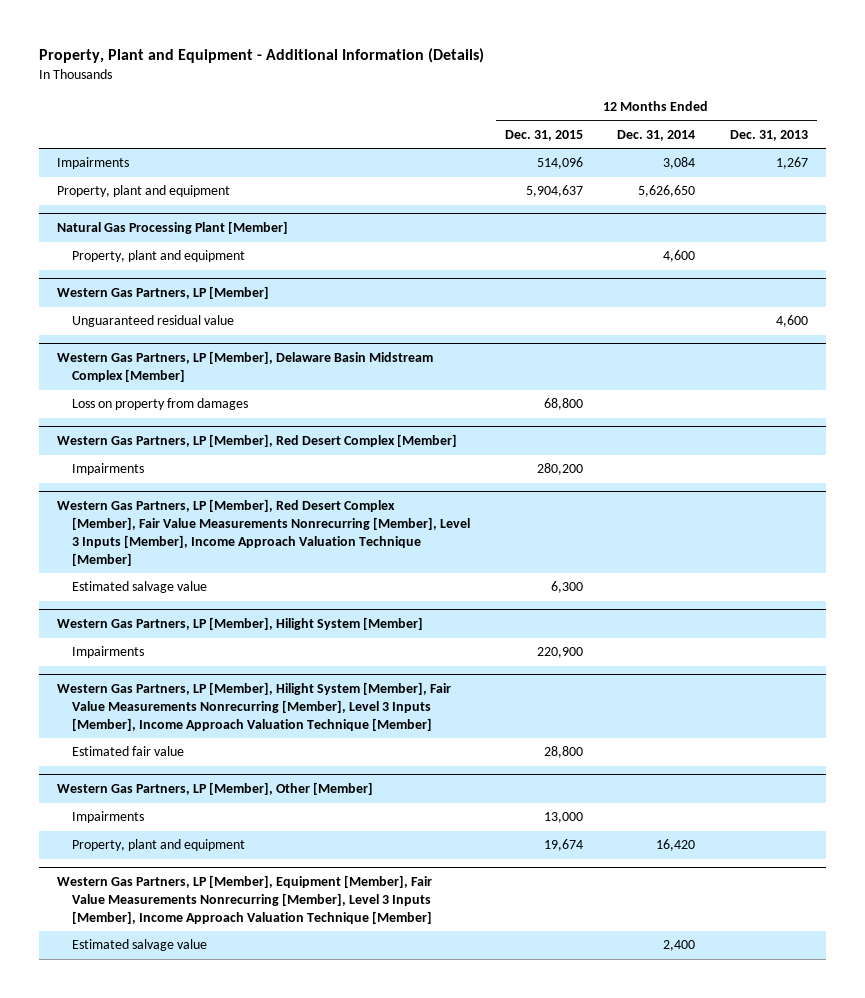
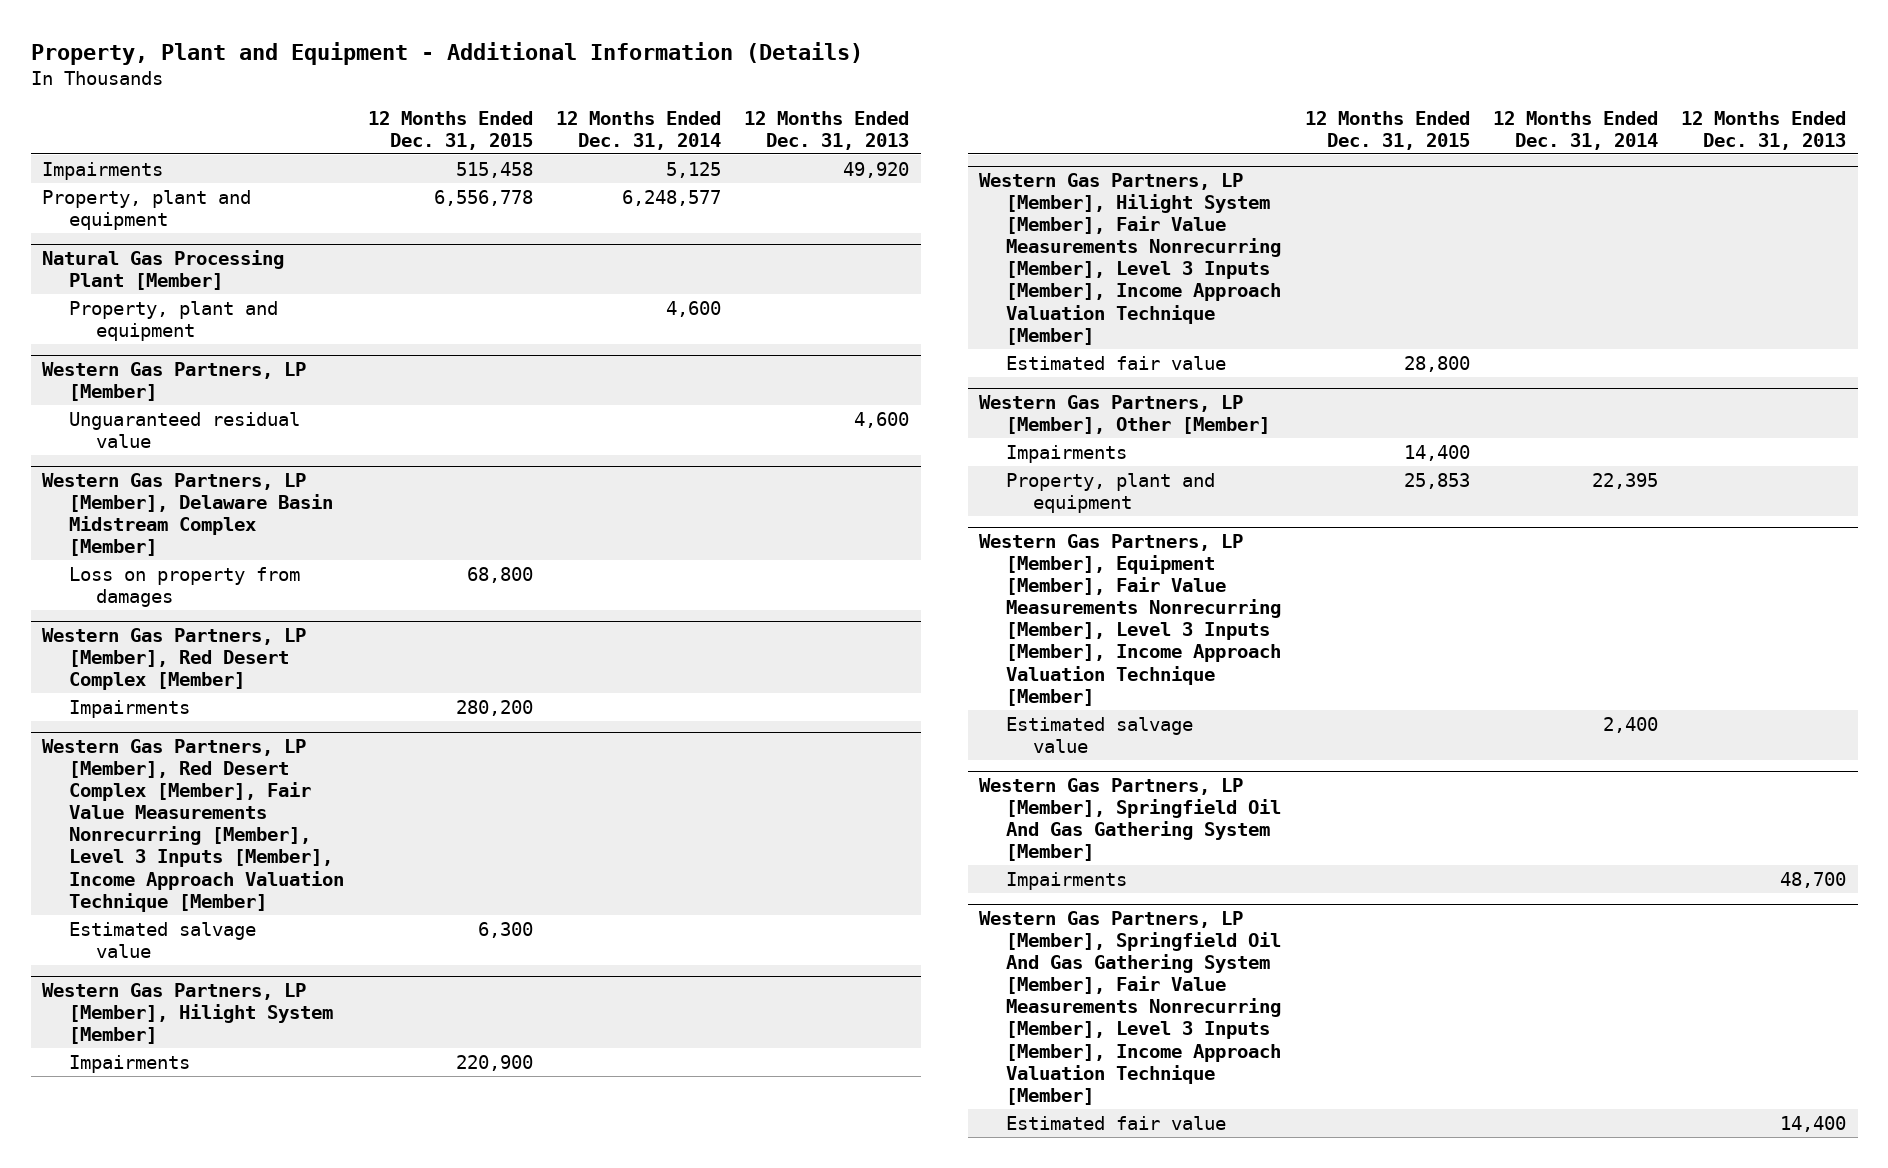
[536,157,583,170] 514,096 -> [455,161,533,178] 515,458
[663,157,696,170] 3,084 -> [665,161,721,178] 5,125
[776,157,809,170] 1,267 -> [843,161,910,178] 49,920
[525,185,583,198] 5,904,637 -> [433,189,533,206] 6,556,778
[638,185,696,198] 5,626,650 -> [621,189,721,206] 6,248,577
[543,812,583,824] 13,000 -> [1403,444,1470,461] 14,400
[543,839,583,852] 19,674 -> [1403,472,1470,489] 25,853
[656,839,696,852] 16,420 -> [1591,472,1658,489] 22,395
none -> [979,777,1282,862] Western Gas Partners, LP [Member], Springfield Oil And Gas Gathering System [Member]
none -> [1006,871,1128,890] Impairments
none -> [979,910,1282,1105] Western Gas Partners, LP [Member], Springfield Oil And Gas Gathering System [Member], Fair Value Measurements Nonrecurring [Member], Level 3 Inputs [Member], Income Approach Valuation Technique [Member]
none -> [1006,1115,1227,1130] Estimated fair value

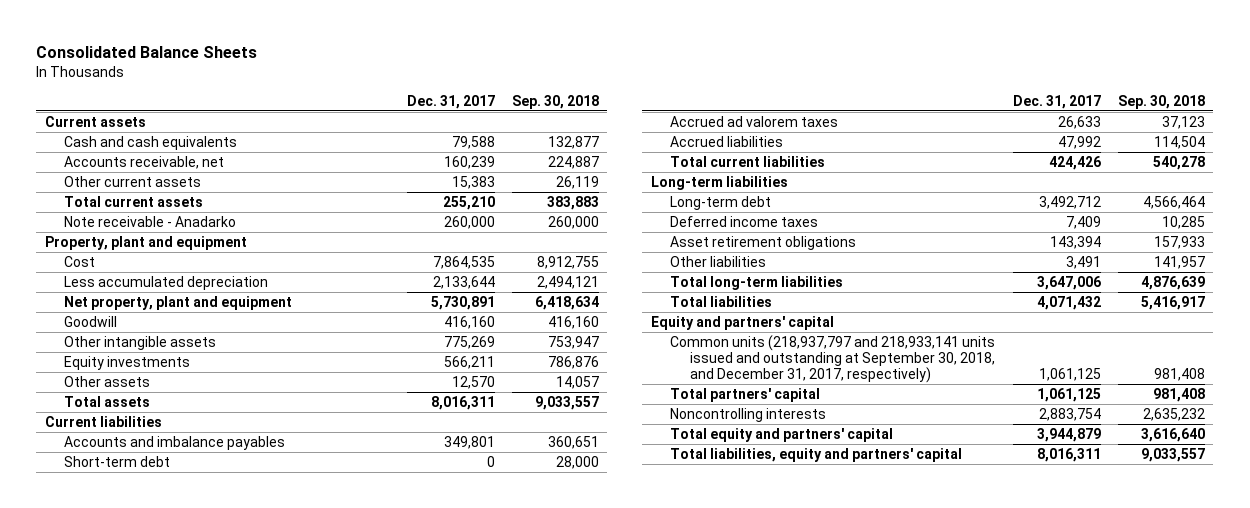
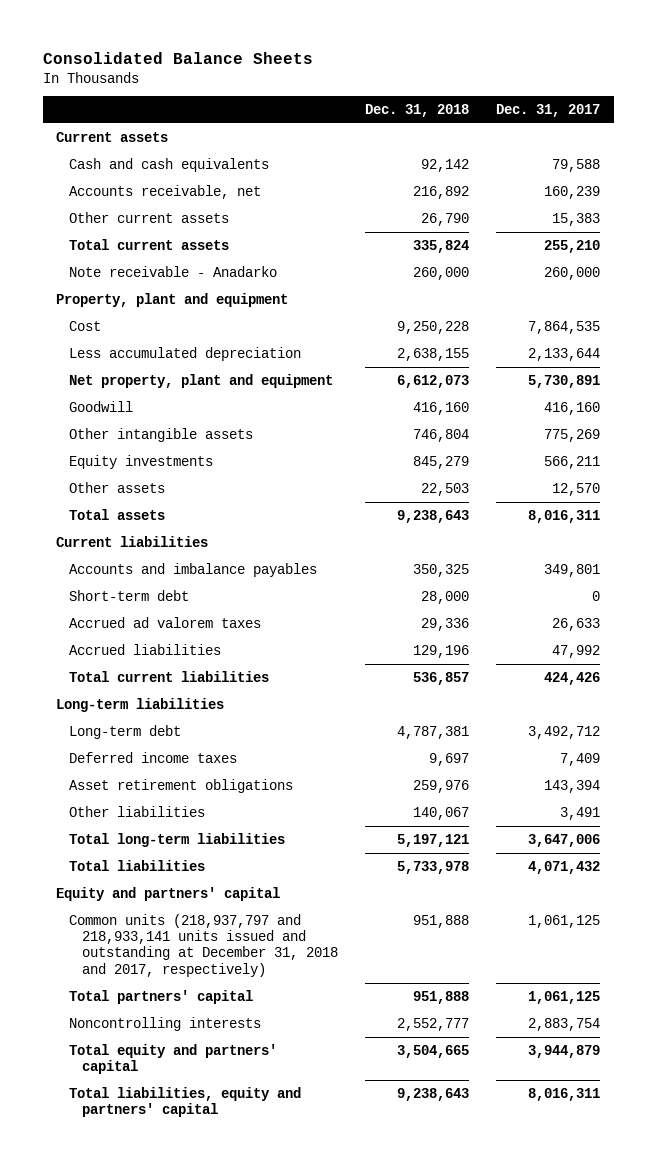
[511,94,599,109] Sep. 30, 2018 -> none
none -> [365,104,470,118] Dec. 31, 2018
[670,334,996,384] Common units (218,937,797 and 218,933,141 units issued and outstanding at September 30, 2018, and December 31, 2017, respectively) -> [68,913,338,977] Common units (218,937,797 and 218,933,141 units issued and outstanding at December 31, 2018 and 2017, respectively)

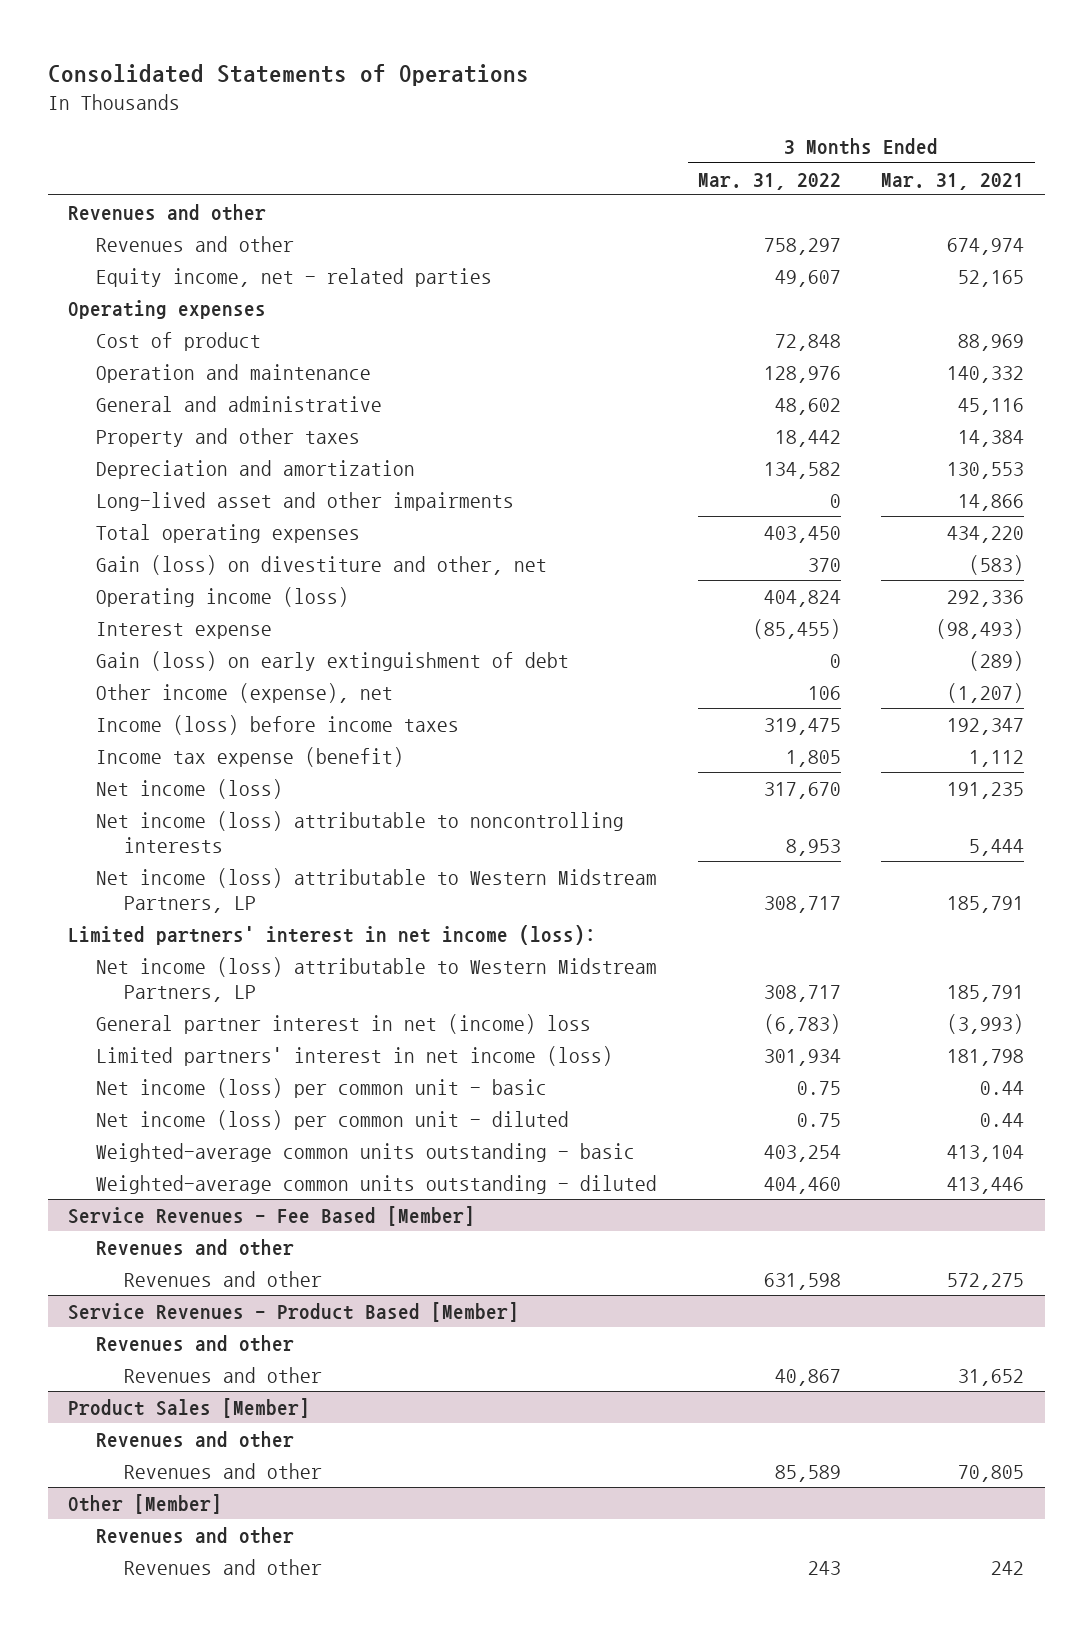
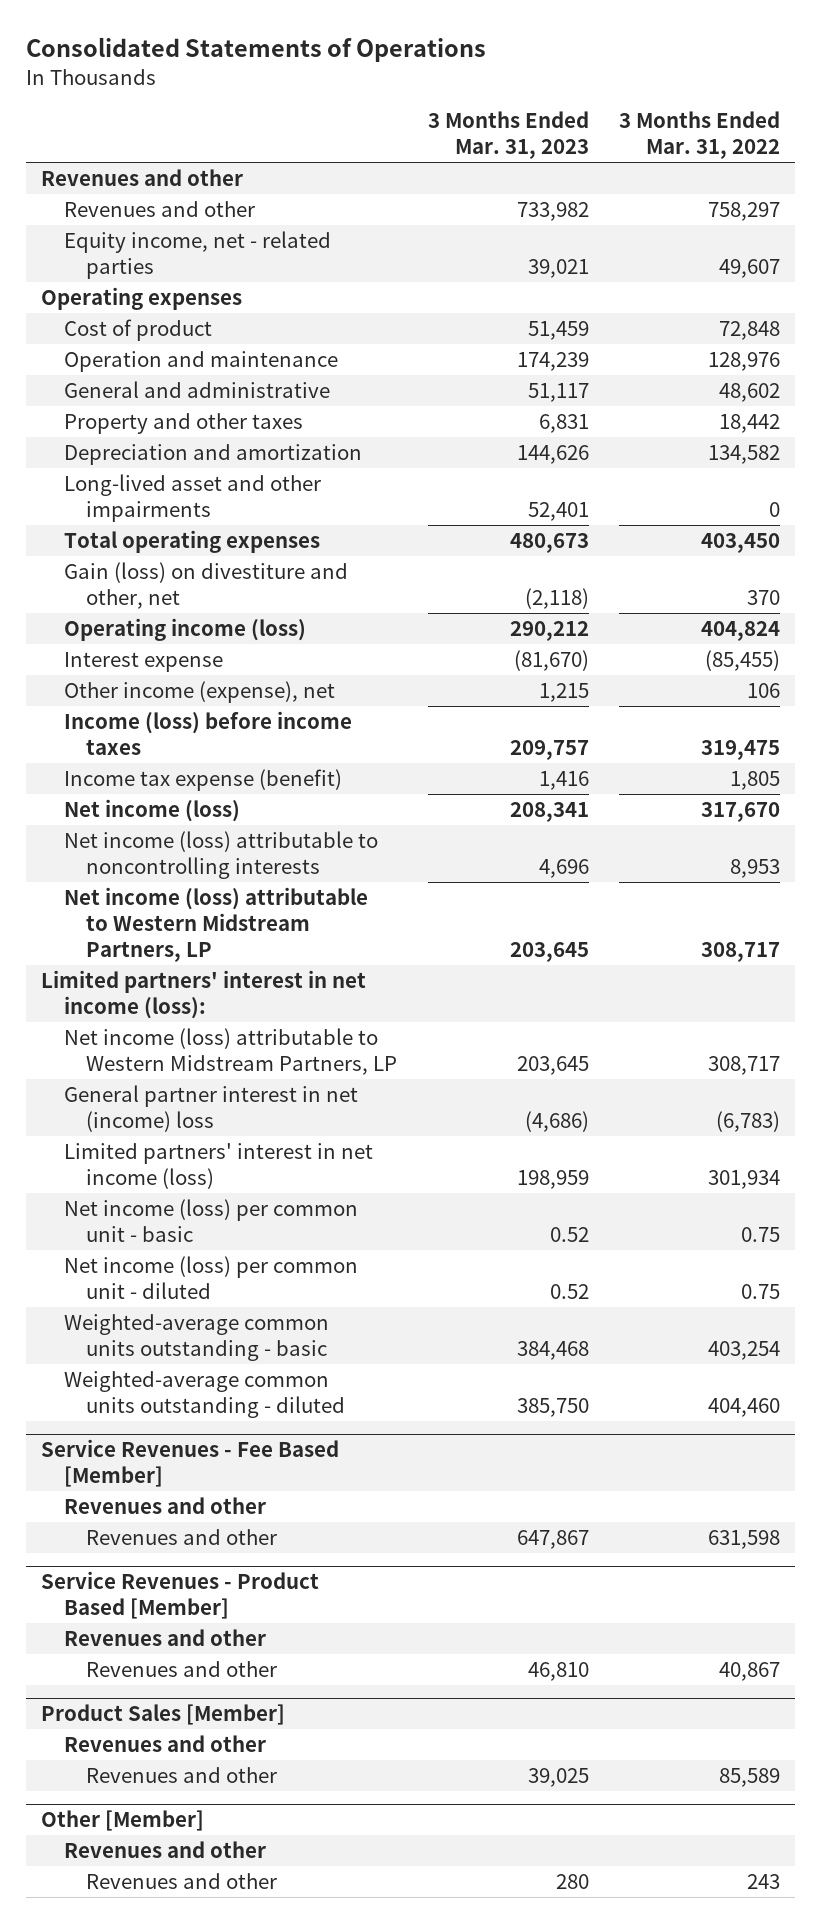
[881,172,1025,190] Mar. 31, 2021 -> none
none -> [427,111,589,160] 3 Months Ended Mar. 31, 2023
[96,650,570,671] Gain (loss) on early extinguishment of debt -> none

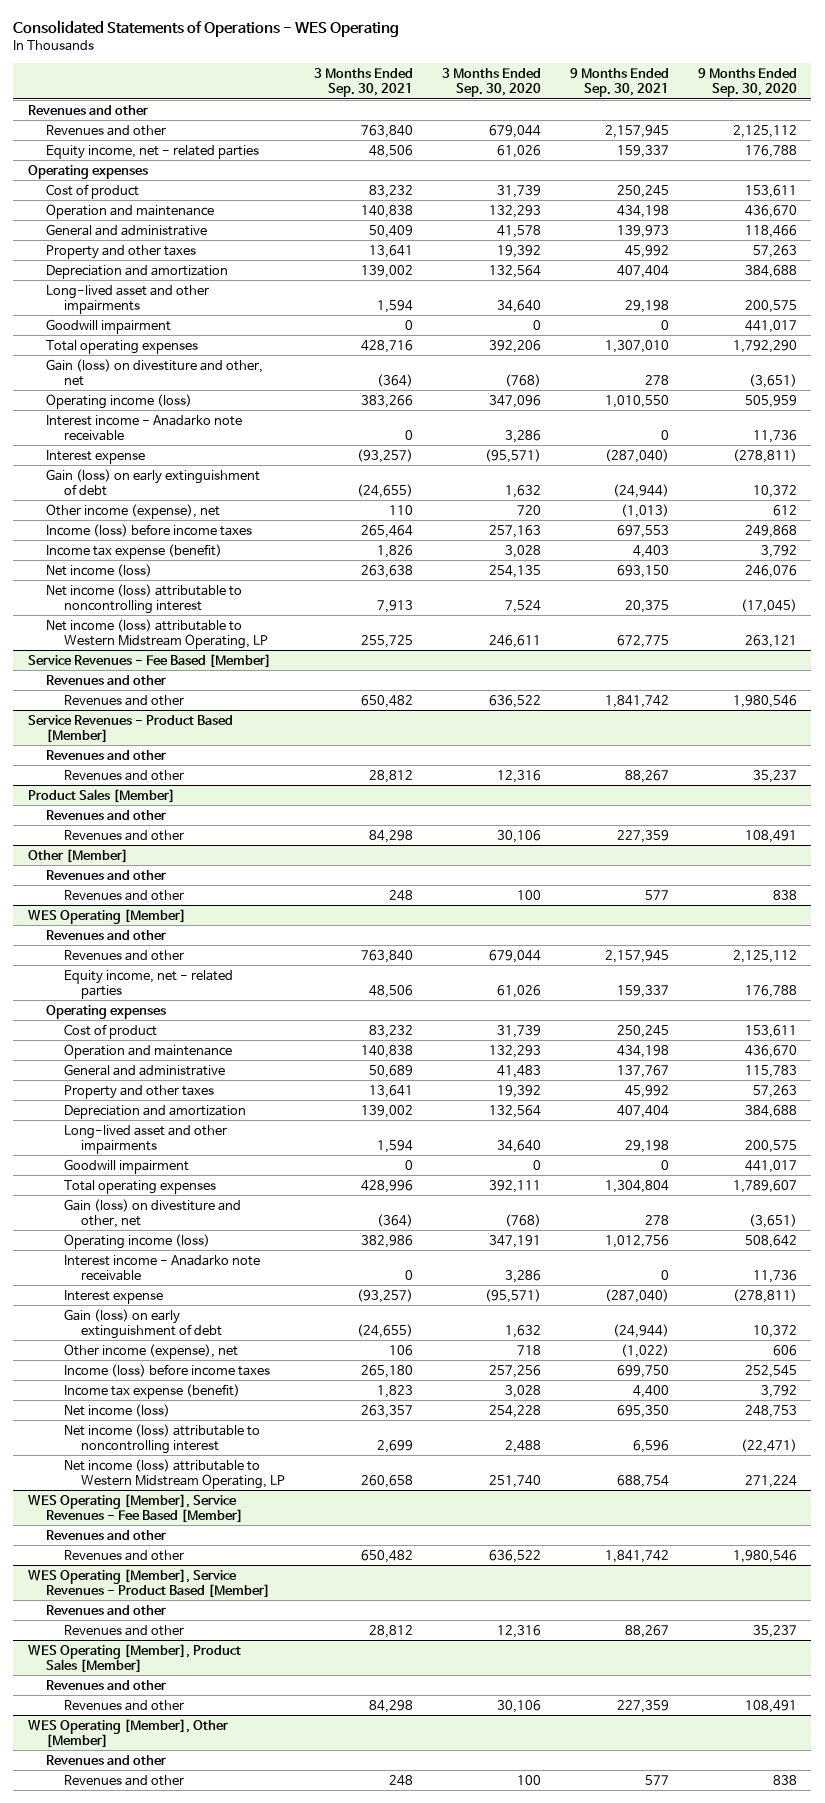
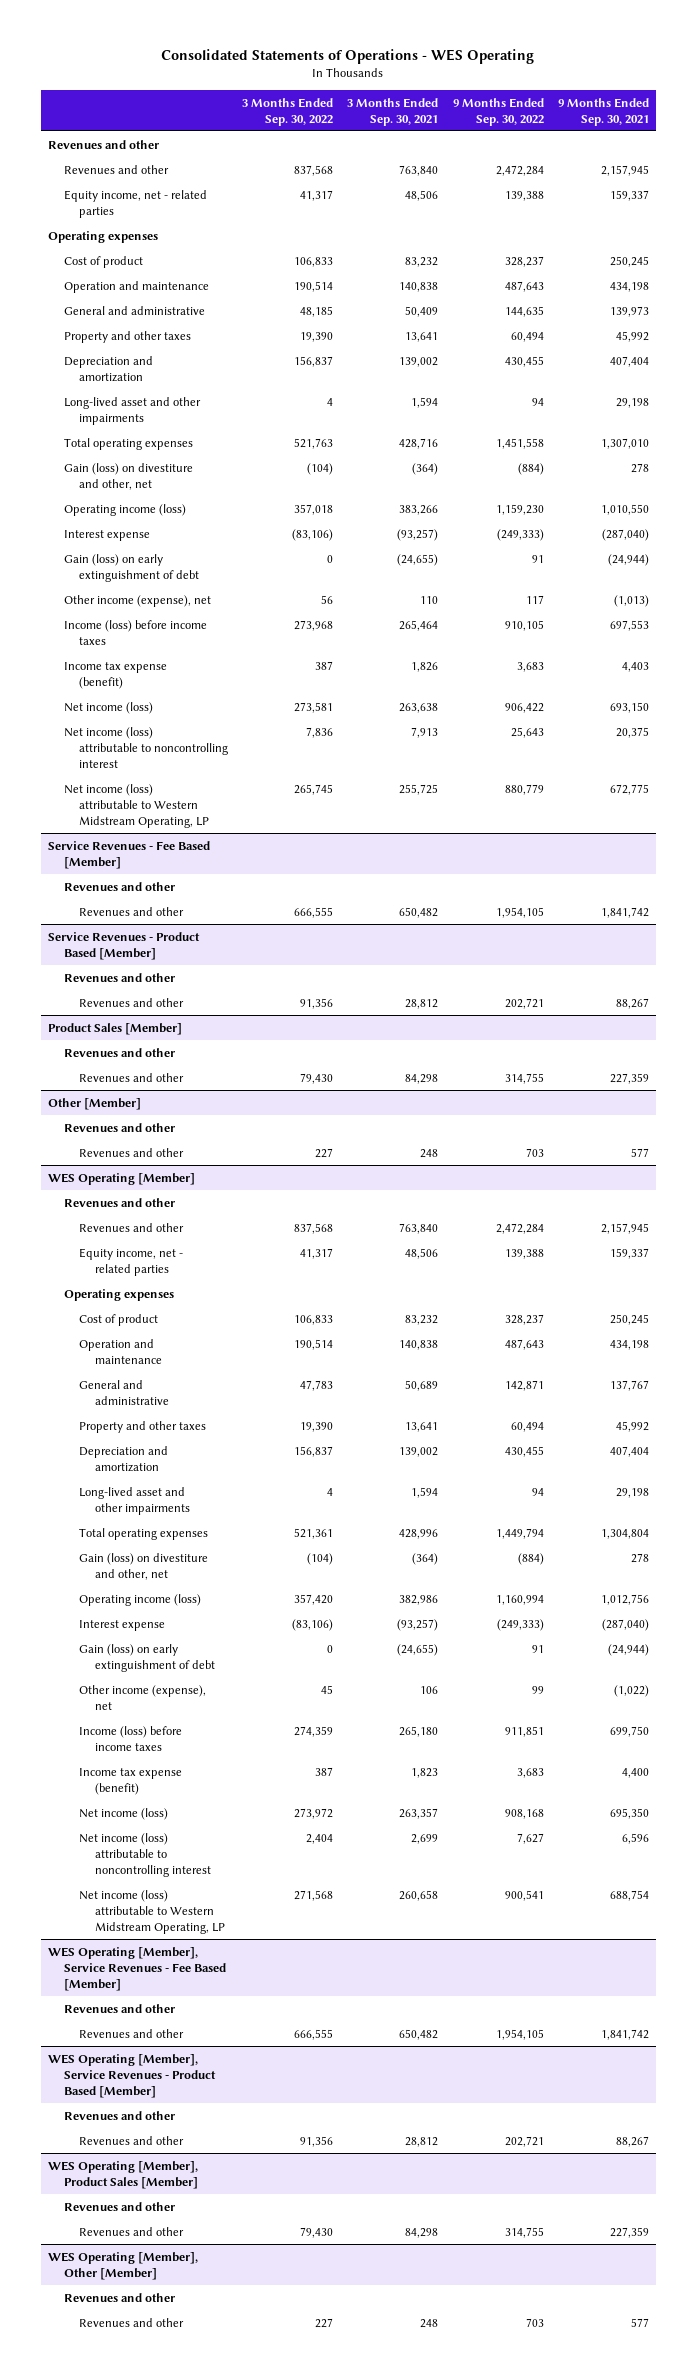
[442,67,542,98] 3 Months Ended Sep. 30, 2020 -> none
[698,67,798,98] 9 Months Ended Sep. 30, 2020 -> none
none -> [242,97,334,126] 3 Months Ended Sep. 30, 2022
none -> [452,97,544,126] 9 Months Ended Sep. 30, 2022
[45,318,171,334] Goodwill impairment -> none
[45,414,242,442] Interest income - Anadarko note receivable -> none
[63,1158,189,1174] Goodwill impairment -> none
[63,1254,260,1282] Interest income - Anadarko note receivable -> none

